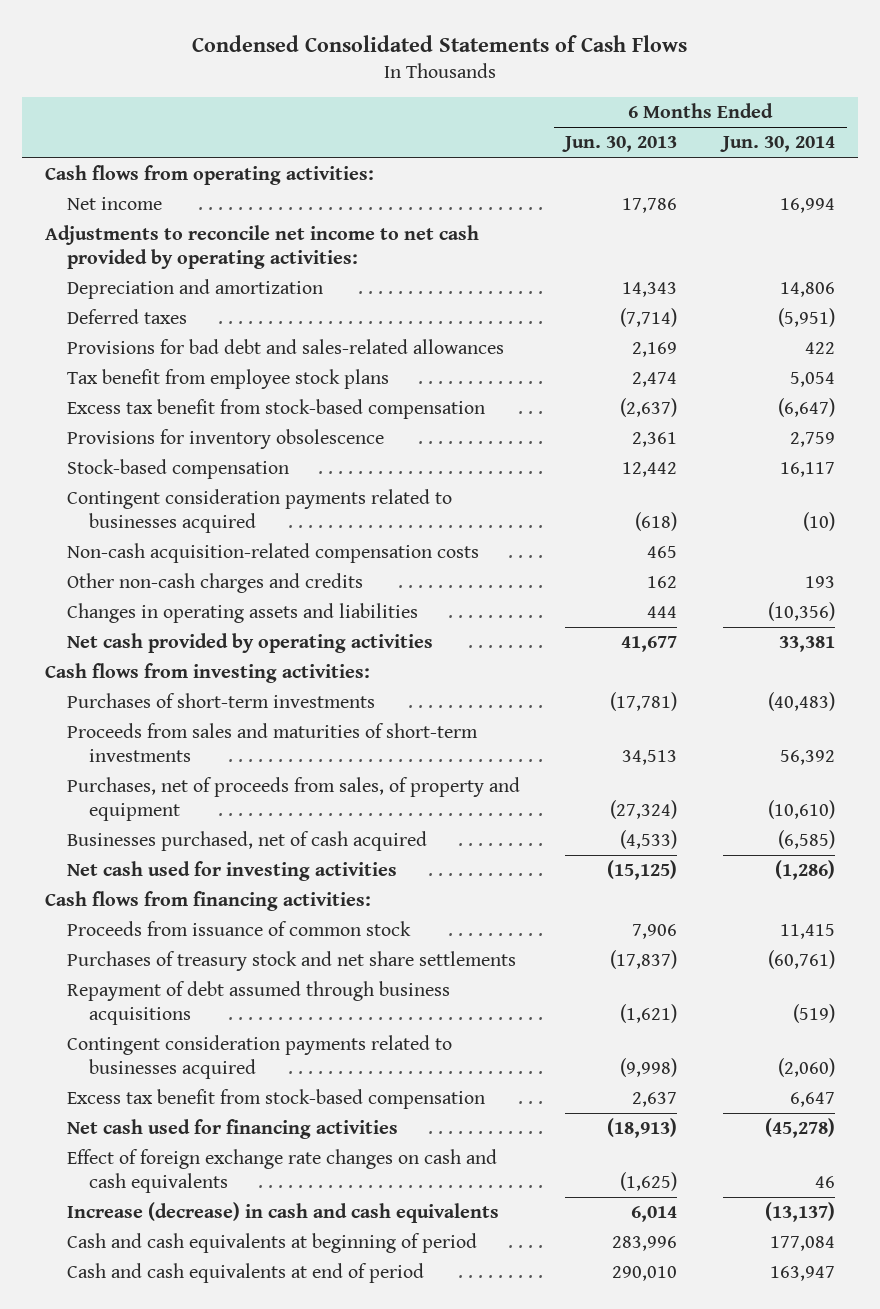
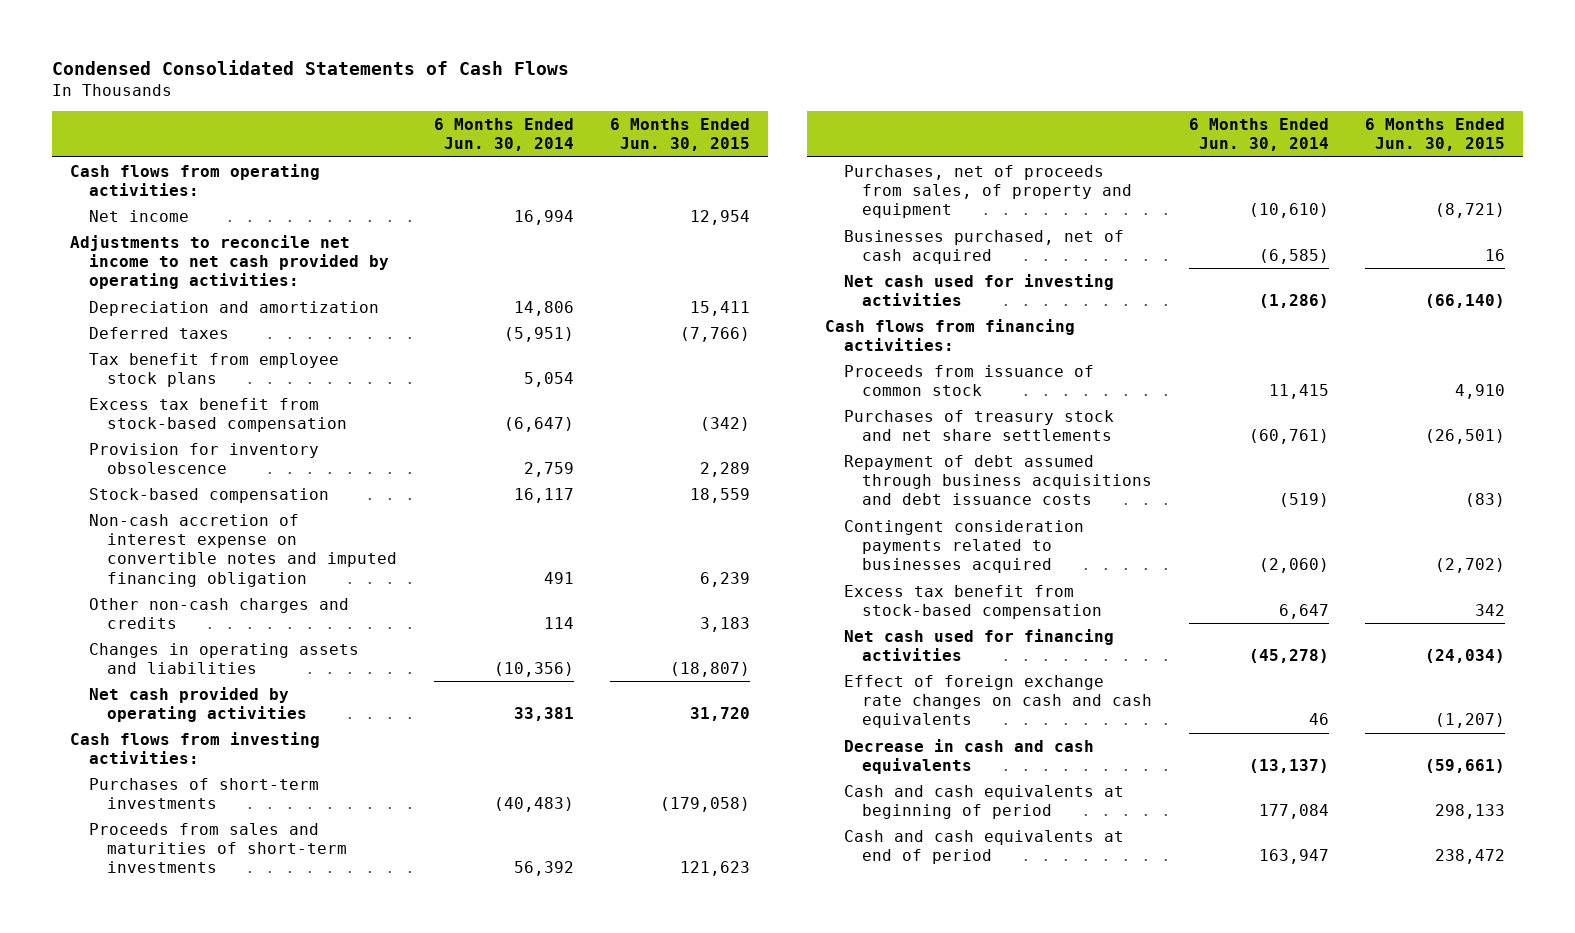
[562,136,678,153] Jun. 30, 2013 -> none
none -> [610,117,751,152] 6 Months Ended Jun. 30, 2015
[66,339,504,355] Provisions for bad debt and sales-related allowances -> none
[66,429,384,450] Provisions for inventory obsolescence -> [88,442,319,474] Provision for inventory obsolescence
[66,489,452,533] Contingent consideration payments related to businesses acquired -> none
[66,543,479,564] Non-cash acquisition-related compensation costs -> none
none -> [88,513,398,587] Non-cash accretion of interest expense on convertible notes and imputed financing obligation
[805,576,836,589] 193 -> [543,616,574,629] 114
[66,981,450,1025] Repayment of debt assumed through business acquisitions -> [843,454,1153,506] Repayment of debt assumed through business acquisitions and debt issuance costs
[66,1202,499,1224] Increase (decrease) in cash and cash equivalents -> [843,738,1094,774] Decrease in cash and cash equivalents

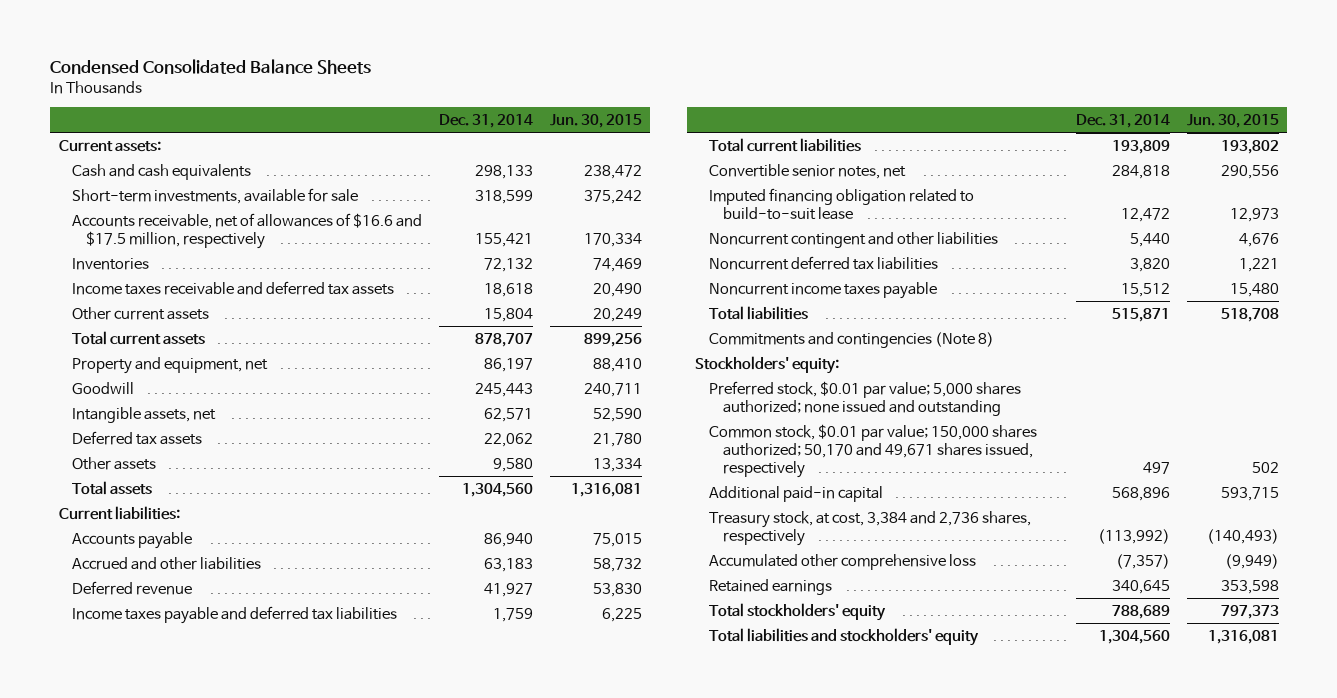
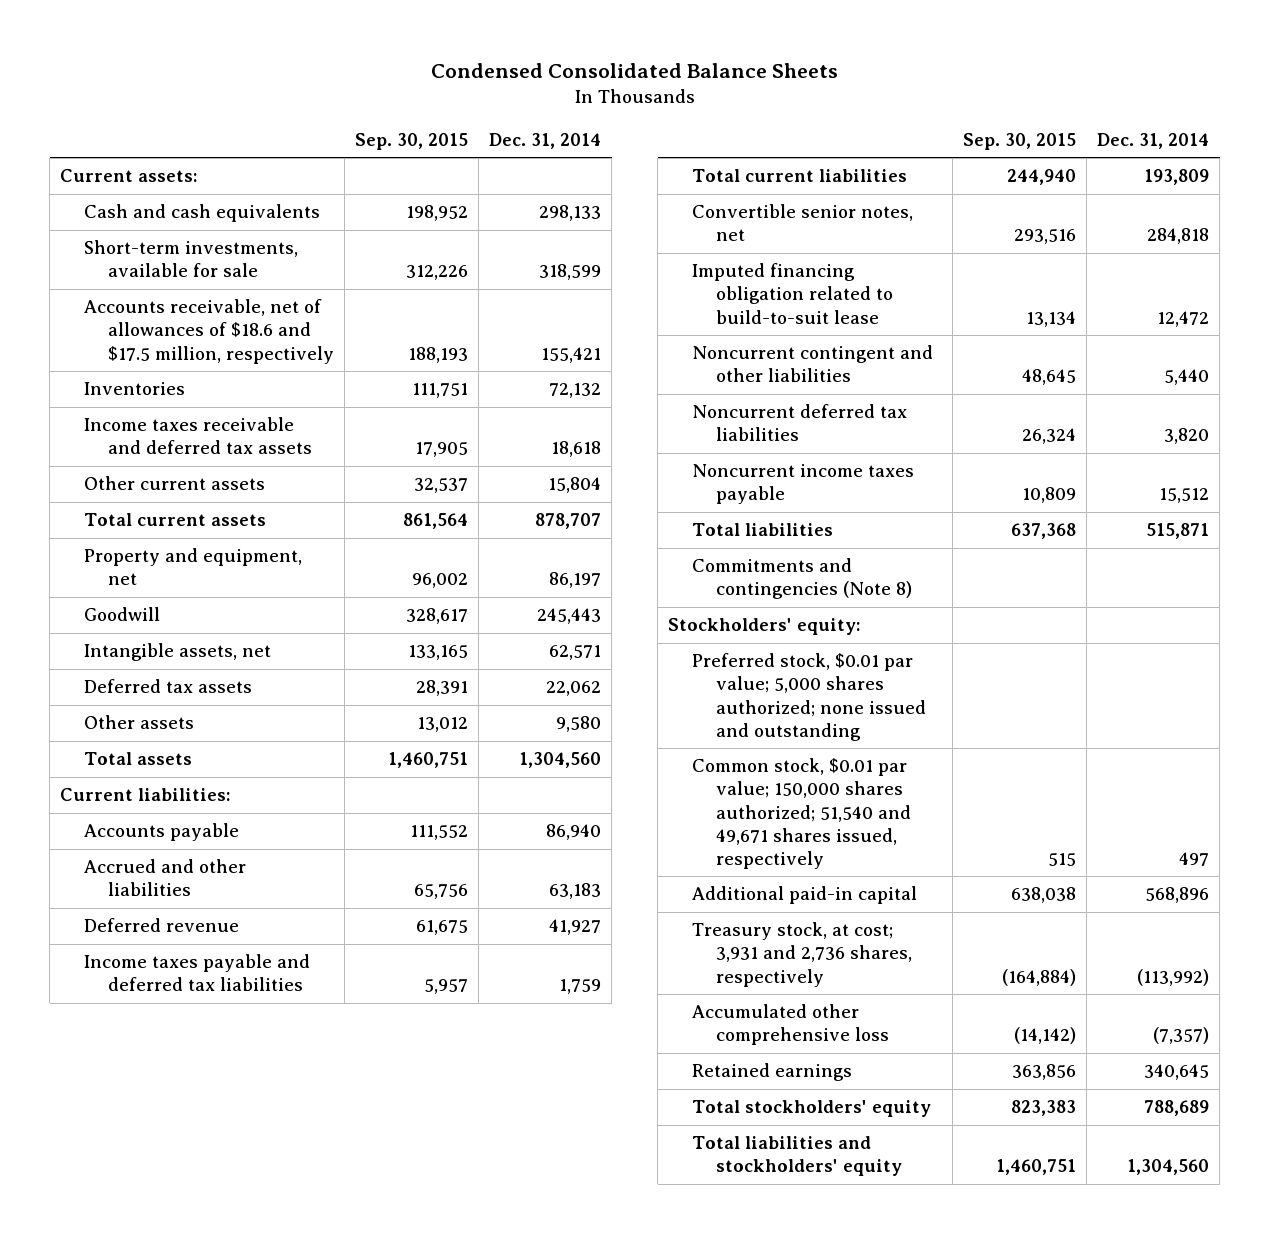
[549,114,642,129] Jun. 30, 2015 -> none
none -> [354,132,468,150] Sep. 30, 2015
[72,212,423,249] Accounts receivable, net of allowances of $16.6 and $17.5 million, respectively -> [83,299,334,364] Accounts receivable, net of allowances of $18.6 and $17.5 million, respectively
[708,423,1037,479] Common stock, $0.01 par value; 150,000 shares authorized; 50,170 and 49,671 shares issued, respectively -> [692,758,911,869] Common stock, $0.01 par value; 150,000 shares authorized; 51,540 and 49,671 shares issued, respectively
[708,510,1031,546] Treasury stock, at cost, 3,384 and 2,736 shares, respectively -> [692,922,912,987] Treasury stock, at cost; 3,931 and 2,736 shares, respectively

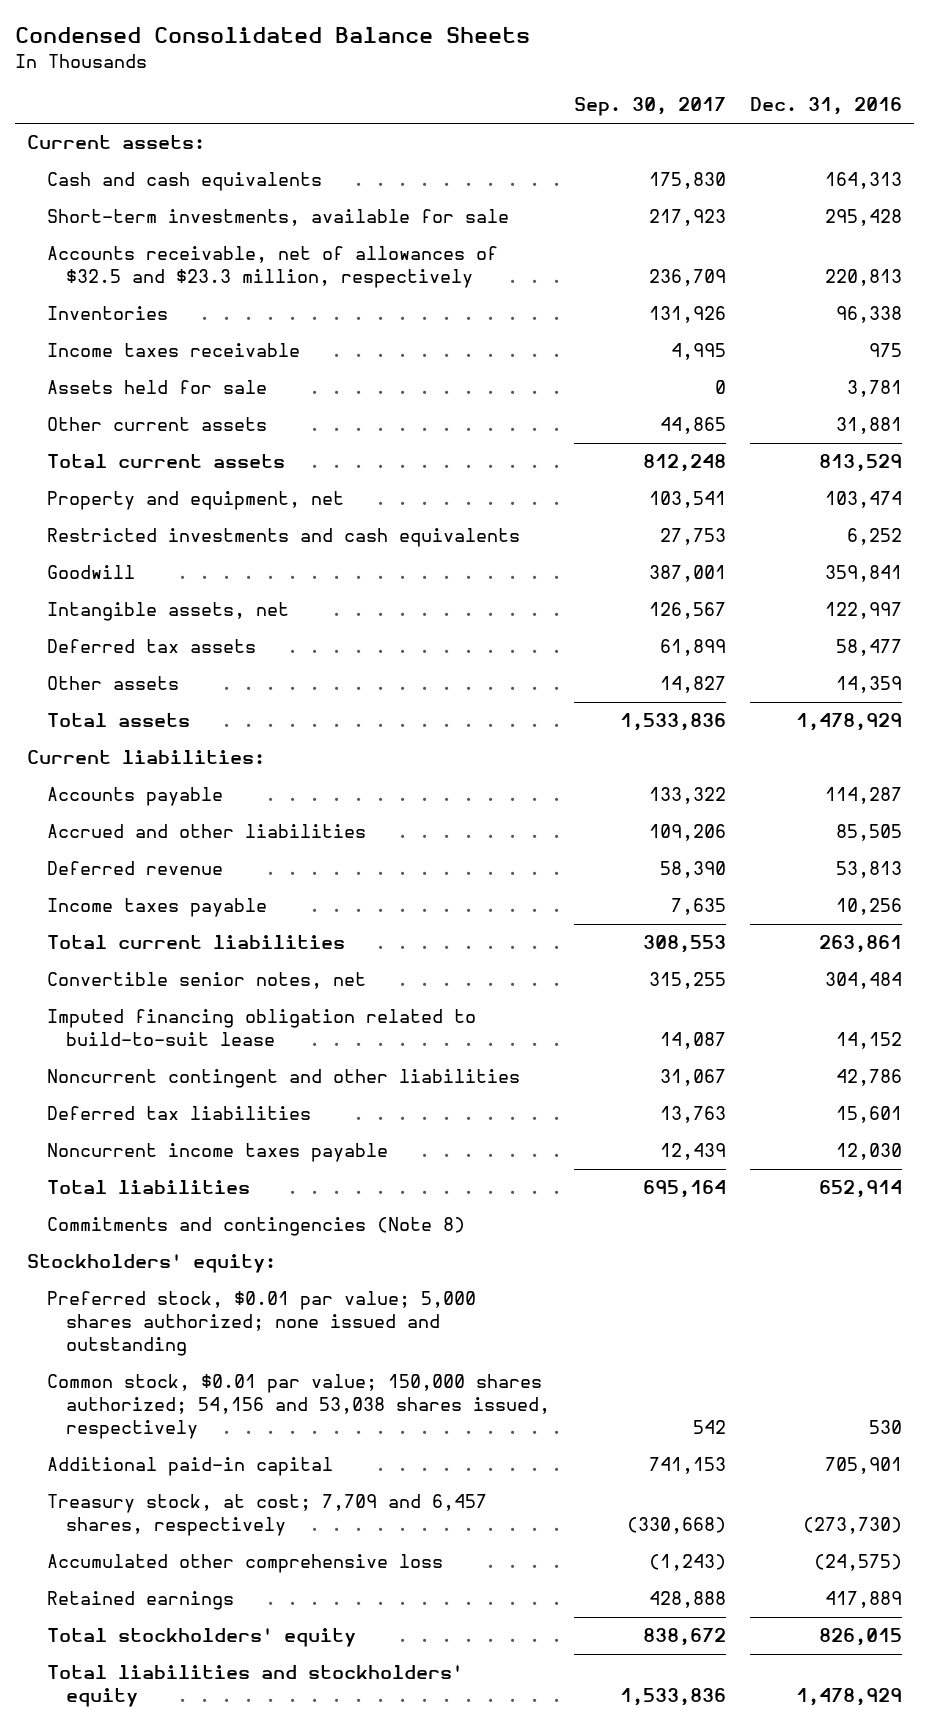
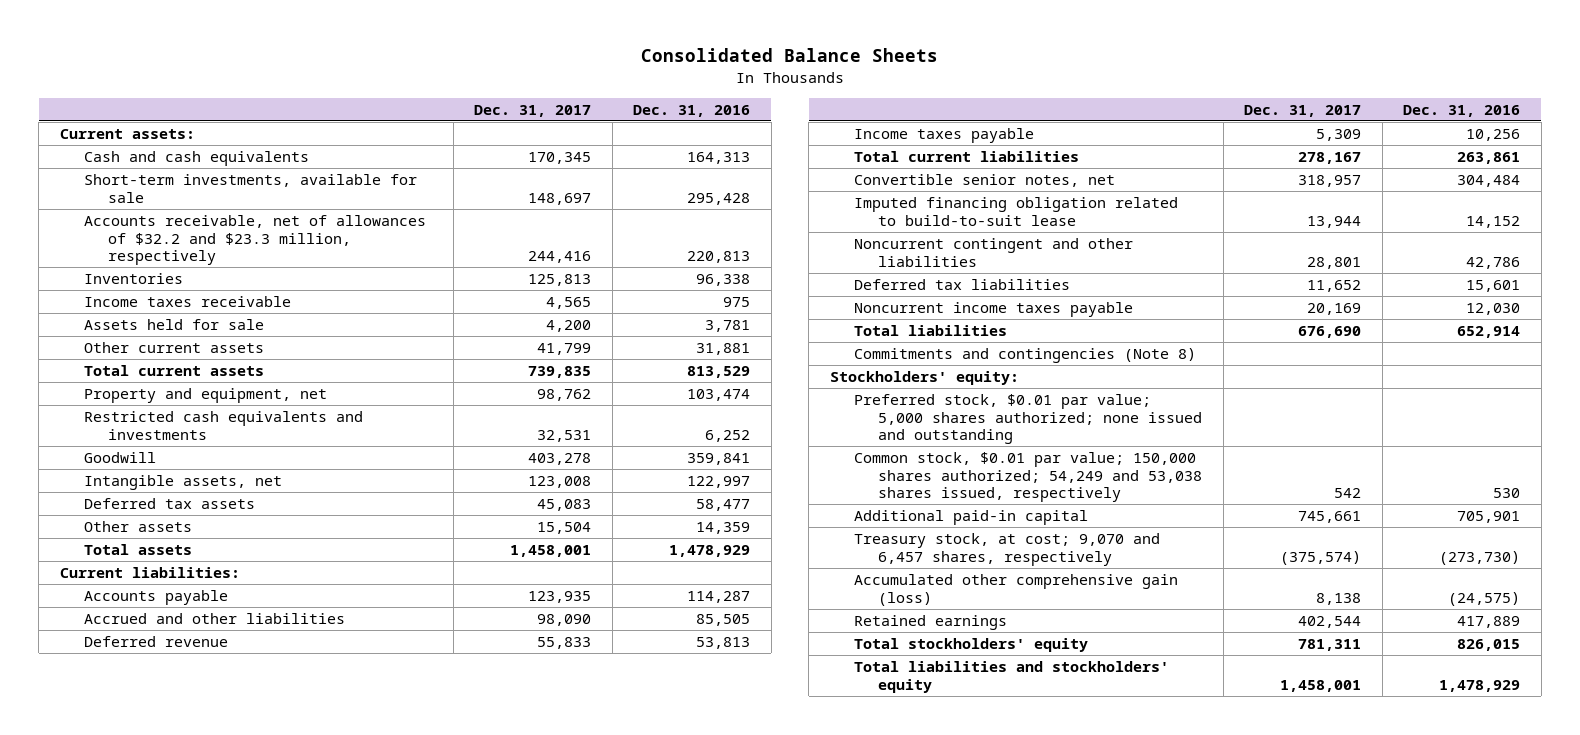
[15,27,531,44] Condensed Consolidated Balance Sheets -> [641,48,939,63] Consolidated Balance Sheets
[574,97,727,117] Sep. 30, 2017 -> none
none -> [474,104,592,117] Dec. 31, 2017
[46,246,498,289] Accounts receivable, net of allowances of $32.5 and $23.3 million, respectively -> [83,214,426,266] Accounts receivable, net of allowances of $32.2 and $23.3 million, respectively
[46,528,520,548] Restricted investments and cash equivalents -> [83,410,363,440] Restricted cash equivalents and investments
[46,1374,551,1440] Common stock, $0.01 par value; 150,000 shares authorized; 54,156 and 53,038 shares issued, respectively -> [854,451,1203,503] Common stock, $0.01 par value; 150,000 shares authorized; 54,249 and 53,038 shares issued, respectively
[46,1494,487,1537] Treasury stock, at cost; 7,709 and 6,457 shares, respectively -> [854,532,1161,566] Treasury stock, at cost; 9,070 and 6,457 shares, respectively
[46,1554,443,1574] Accumulated other comprehensive loss -> [854,573,1179,606] Accumulated other comprehensive gain (loss)

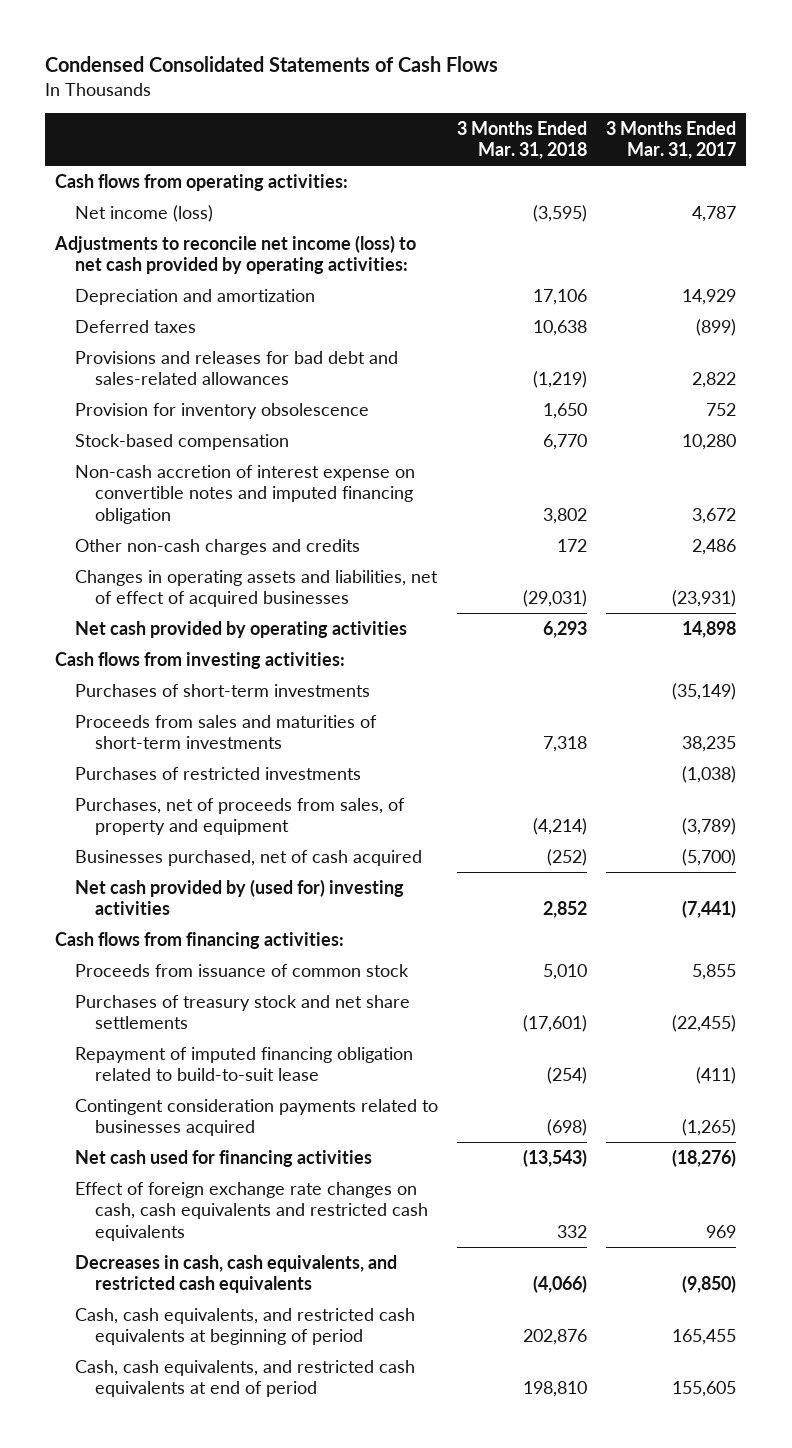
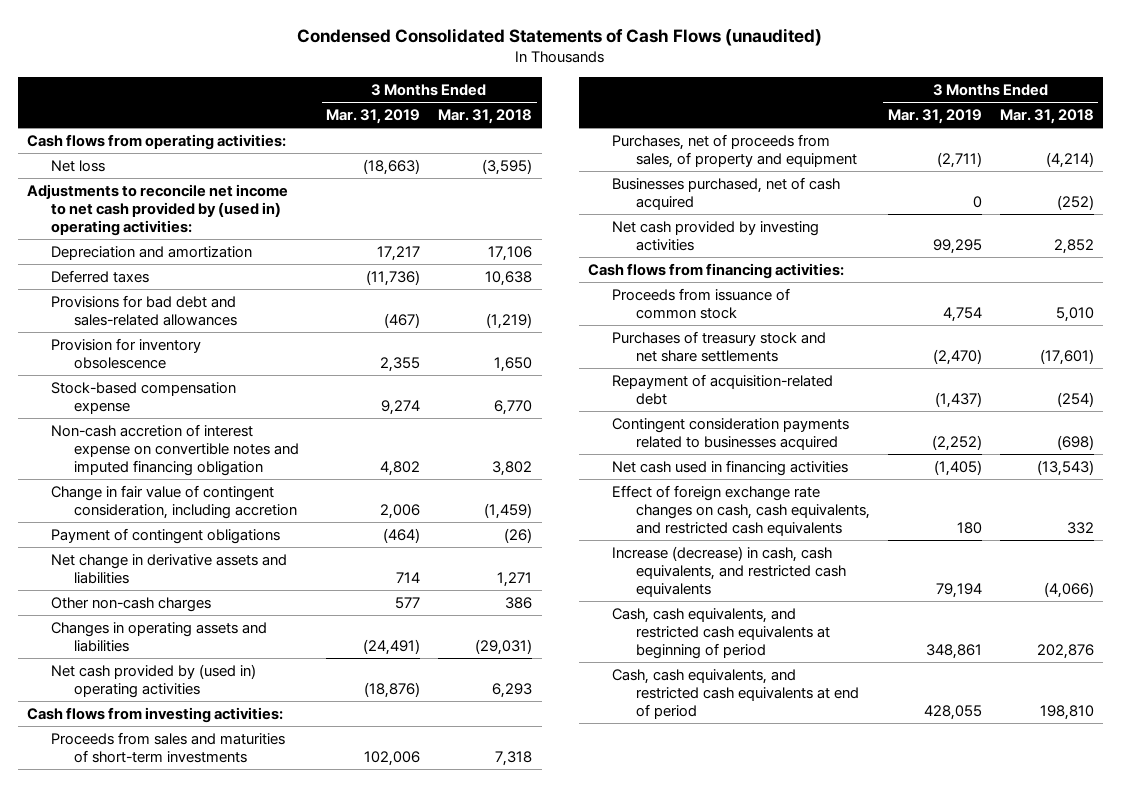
[45,56,499,73] Condensed Consolidated Statements of Cash Flows -> [297,27,823,46] Condensed Consolidated Statements of Cash Flows (unaudited)
[606,120,737,160] 3 Months Ended Mar. 31, 2017 -> none
none -> [326,109,421,125] Mar. 31, 2019
[75,204,214,222] Net income (loss) -> [50,159,105,172] Net loss
[54,234,417,275] Adjustments to reconcile net income (loss) to net cash provided by operating activities: -> [27,183,289,237] Adjustments to reconcile net income to net cash provided by (used in) operating activities:
[75,350,399,386] Provisions and releases for bad debt and sales-related allowances -> [50,294,238,327] Provisions for bad debt and sales-related allowances
[75,433,290,450] Stock-based compensation -> [50,381,236,415] Stock-based compensation expense
none -> [50,484,298,520] Change in fair value of contingent consideration, including accretion
none -> [50,527,280,544] Payment of contingent obligations
none -> [50,553,287,585] Net change in derivative assets and liabilities
[75,538,361,555] Other non-cash charges and credits -> [50,596,211,612] Other non-cash charges
[557,538,588,552] 172 -> [505,596,533,609] 386
[75,569,439,608] Changes in operating assets and liabilities, net of effect of acquired businesses -> [50,621,267,653] Changes in operating assets and liabilities
[75,620,408,638] Net cash provided by operating activities -> [50,663,256,699] Net cash provided by (used in) operating activities
[75,683,371,697] Purchases of short-term investments -> none
[75,766,362,780] Purchases of restricted investments -> none
[75,878,405,916] Net cash provided by (used for) investing activities -> [612,220,820,252] Net cash provided by investing activities
[75,1046,414,1082] Repayment of imputed financing obligation related to build-to-suit lease -> [612,373,834,406] Repayment of acquisition-related debt
[75,1149,373,1167] Net cash used for financing activities -> [612,459,849,476] Net cash used in financing activities
[75,1181,428,1241] Effect of foreign exchange rate changes on cash, cash equivalents and restricted cash equivalents -> [612,484,870,537] Effect of foreign exchange rate changes on cash, cash equivalents, and restricted cash equivalents
[75,1254,398,1294] Decreases in cash, cash equivalents, and restricted cash equivalents -> [612,545,846,598] Increase (decrease) in cash, cash equivalents, and restricted cash equivalents

